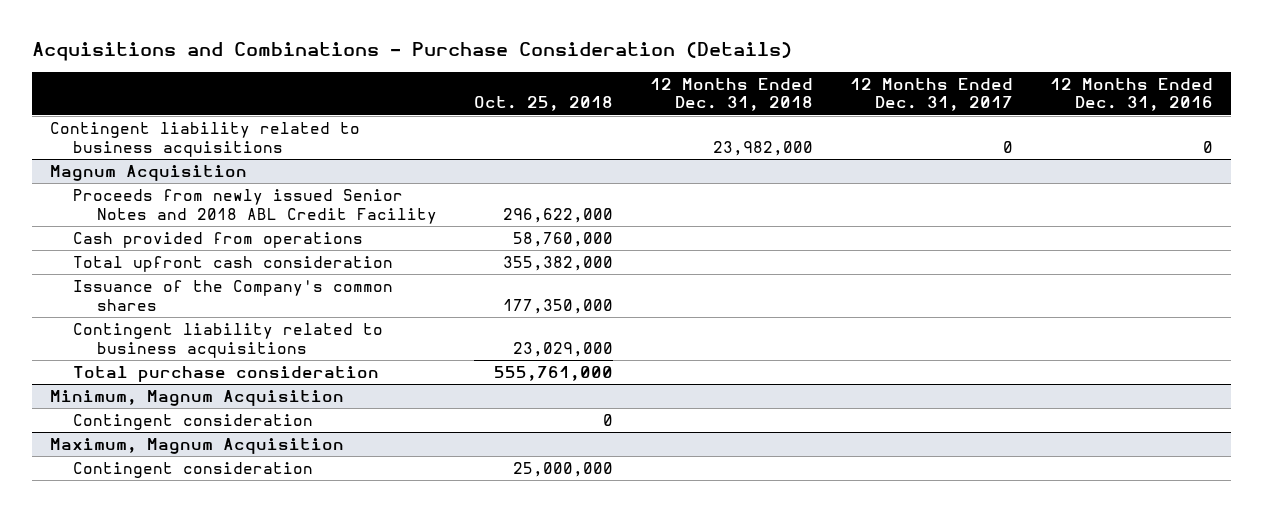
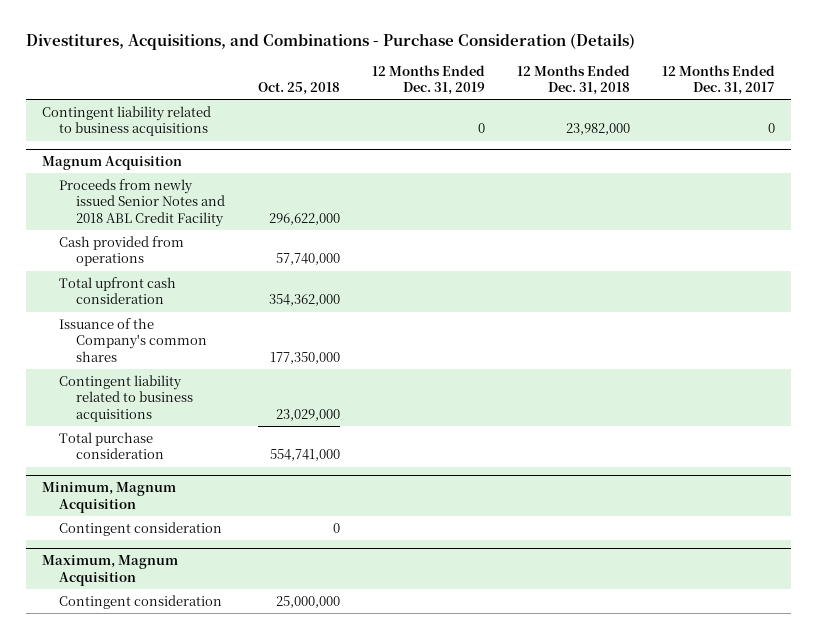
[31,42,792,62] Acquisitions and Combinations - Purchase Consideration (Details) -> [25,32,635,50] Divestitures, Acquisitions, and Combinations - Purchase Consideration (Details)
[1049,77,1213,112] 12 Months Ended Dec. 31, 2016 -> none
none -> [371,64,485,96] 12 Months Ended Dec. 31, 2019
[512,232,613,248] 58,760,000 -> [275,253,340,266] 57,740,000
[502,256,613,272] 355,382,000 -> [268,294,340,307] 354,362,000
[493,366,613,382] 555,761,000 -> [269,449,340,462] 554,741,000

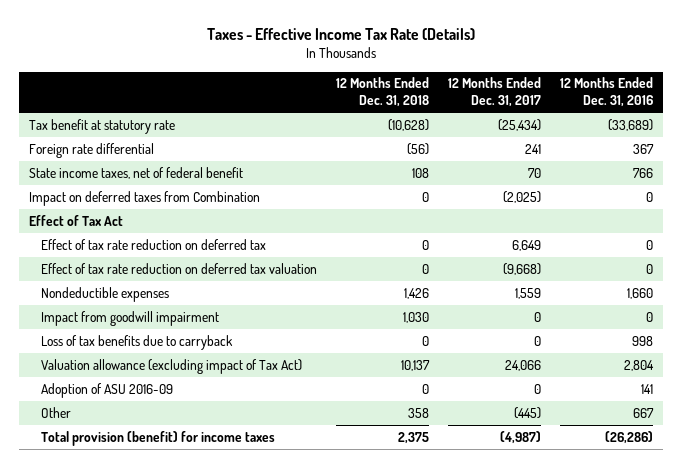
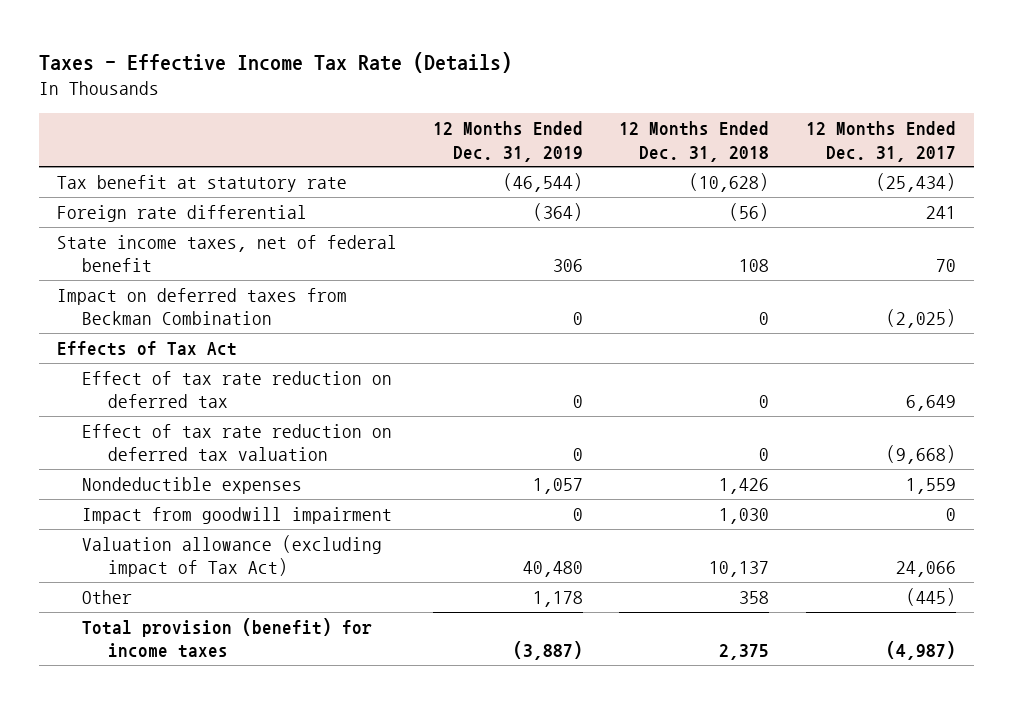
[559,77,653,108] 12 Months Ended Dec. 31, 2016 -> none
none -> [433,121,584,162] 12 Months Ended Dec. 31, 2019
[28,190,260,206] Impact on deferred taxes from Combination -> [57,288,348,326] Impact on deferred taxes from Beckman Combination
[28,214,123,226] Effect of Tax Act -> [57,341,238,357] Effects of Tax Act
[40,334,233,350] Loss of tax benefits due to carryback -> none
[40,382,173,398] Adoption of ASU 2016-09 -> none

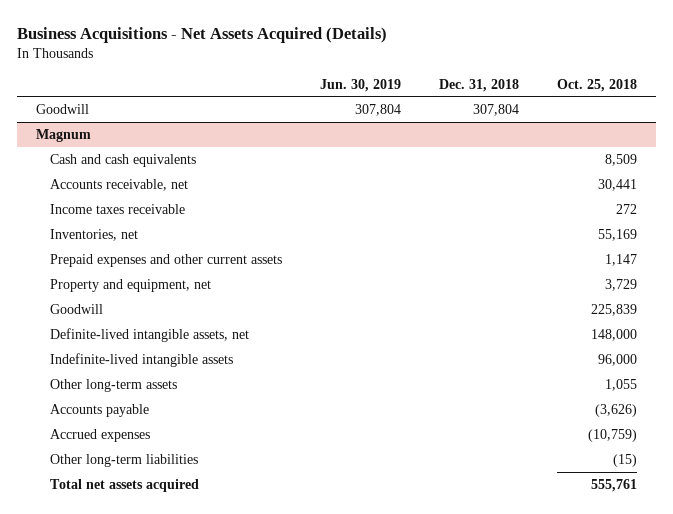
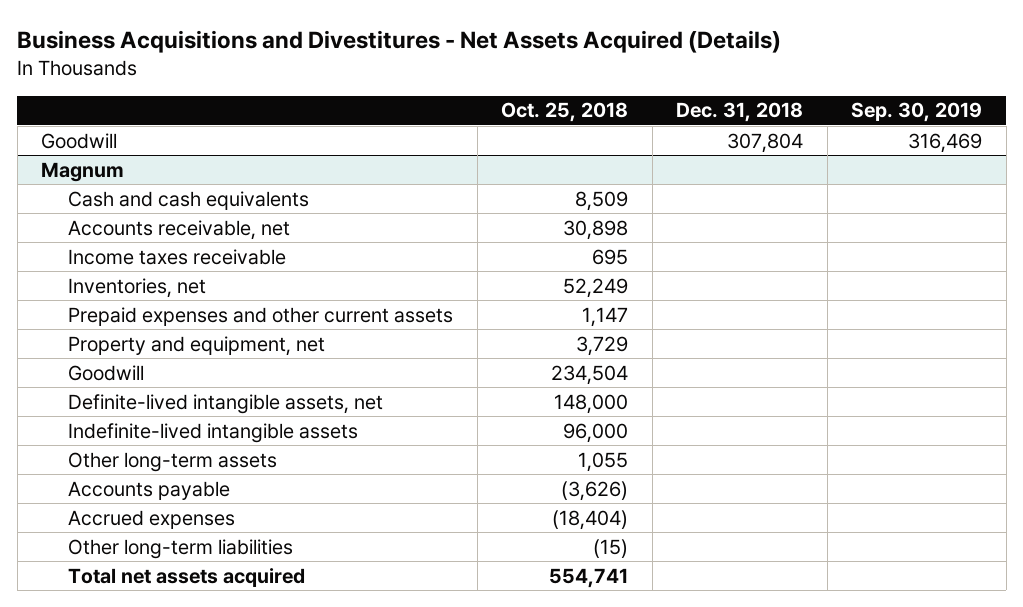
[16,26,387,43] Business Acquisitions - Net Assets Acquired (Details) -> [17,30,782,54] Business Acquisitions and Divestitures - Net Assets Acquired (Details)
[319,78,401,92] Jun. 30, 2019 -> none
none -> [851,102,983,123] Sep. 30, 2019
[598,178,638,191] 30,441 -> [563,219,629,240] 30,898
[616,203,638,214] 272 -> [592,248,629,265] 695
[598,228,638,241] 55,169 -> [563,277,629,298] 52,249
[591,303,638,316] 225,839 -> [551,364,629,385] 234,504
[588,428,638,442] (10,759) -> [552,509,629,530] (18,404)
[591,478,638,492] 555,761 -> [549,567,629,588] 554,741

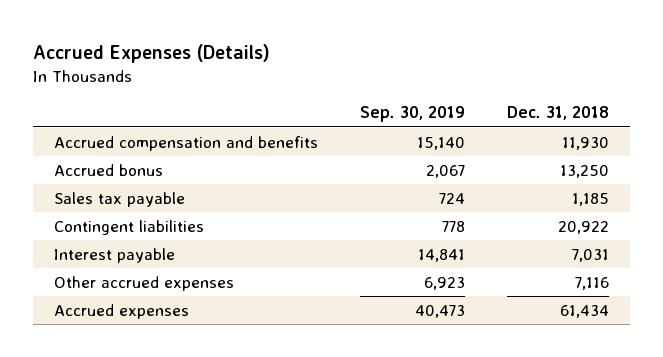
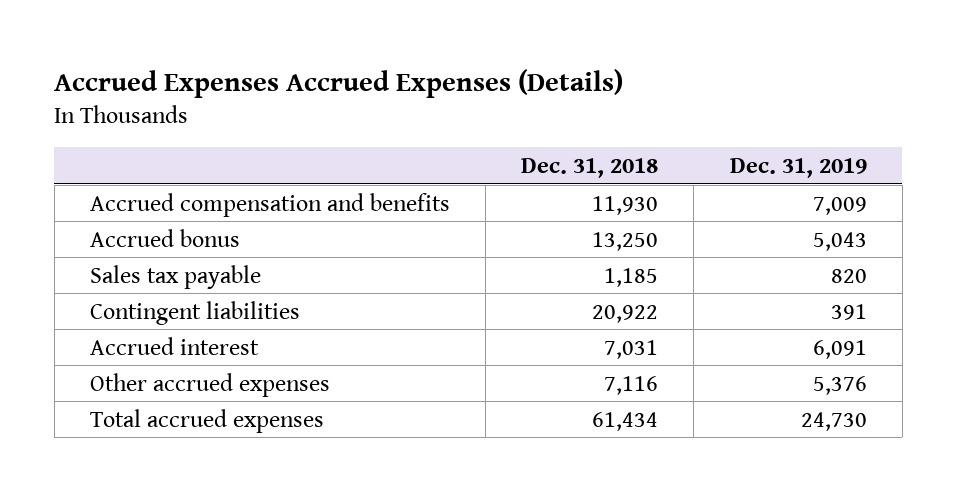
[32,43,270,63] Accrued Expenses (Details) -> [54,69,624,99] Accrued Expenses Accrued Expenses (Details)
[359,106,465,123] Sep. 30, 2019 -> none
none -> [729,157,867,178] Dec. 31, 2019
[53,247,175,263] Interest payable -> [90,336,260,355] Accrued interest
[53,303,189,319] Accrued expenses -> [90,408,325,433] Total accrued expenses

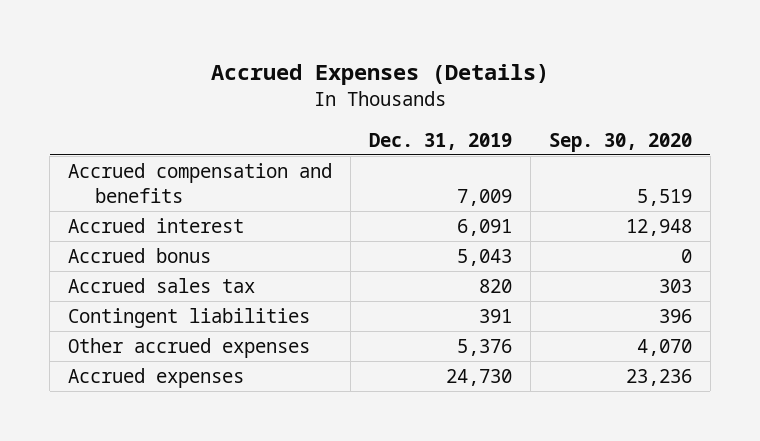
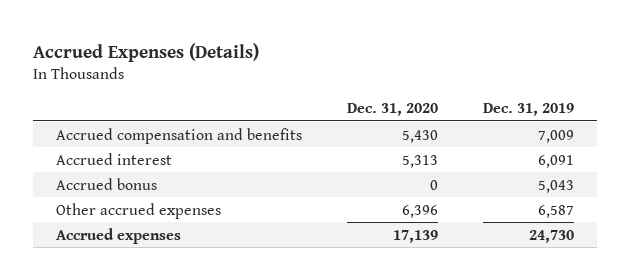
[548,132,692,152] Sep. 30, 2020 -> none
none -> [346,102,438,116] Dec. 31, 2020
[68,277,256,293] Accrued sales tax -> none
[68,307,311,328] Contingent liabilities -> none
[457,338,513,356] 5,376 -> [538,204,575,218] 6,587

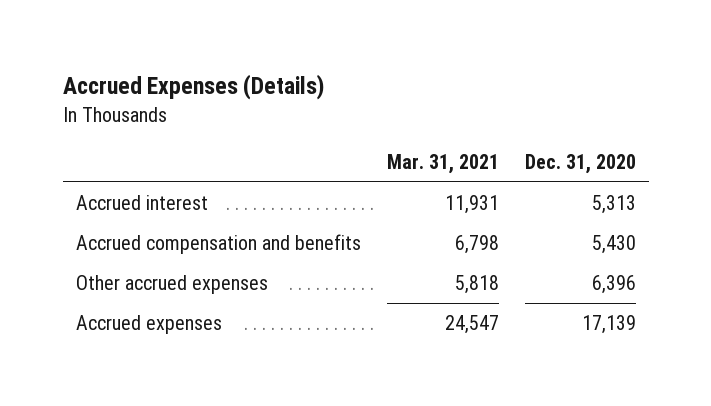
[483,102,575,116] Dec. 31, 2019 -> none
none -> [386,153,499,174] Mar. 31, 2021
[55,177,157,190] Accrued bonus -> none
[55,127,302,144] Accrued compensation and benefits -> [75,234,361,255] Accrued compensation and benefits

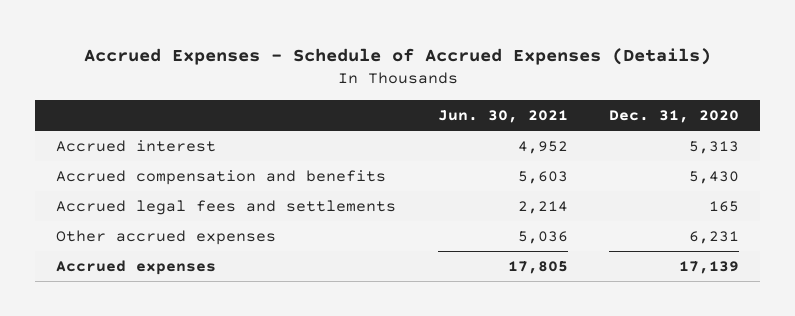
[62,74,324,101] Accrued Expenses (Details) -> [83,48,711,66] Accrued Expenses - Schedule of Accrued Expenses (Details)
[386,153,499,174] Mar. 31, 2021 -> none
none -> [437,109,568,123] Jun. 30, 2021
none -> [56,200,397,216] Accrued legal fees and settlements
[591,275,636,295] 6,396 -> [689,231,740,245] 6,231

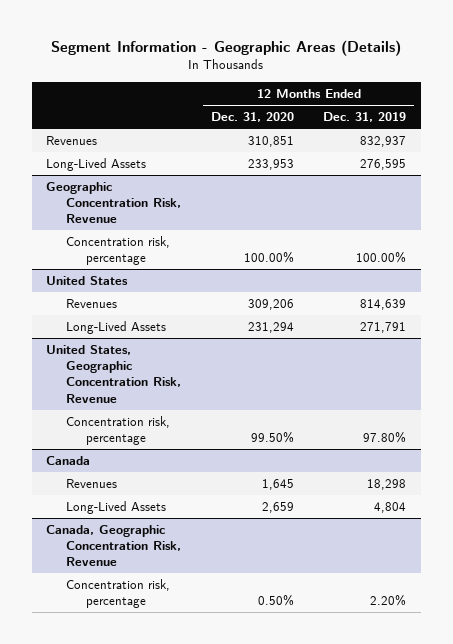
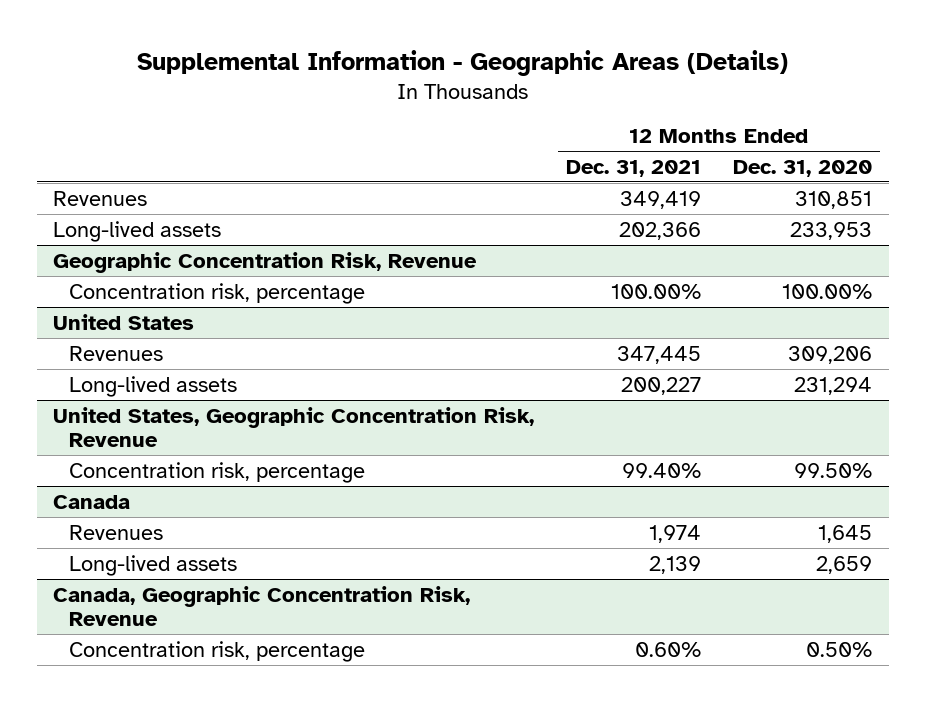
[51,39,402,56] Segment Information - Geographic Areas (Details) -> [136,50,788,77] Supplemental Information - Geographic Areas (Details)
[323,112,407,123] Dec. 31, 2019 -> none
none -> [566,159,702,177] Dec. 31, 2021
[46,158,147,172] Long-Lived Assets -> [52,220,221,242] Long-lived assets
[66,321,167,335] Long-Lived Assets -> [68,375,237,397] Long-lived assets
[66,501,167,515] Long-Lived Assets -> [68,554,237,576] Long-lived assets

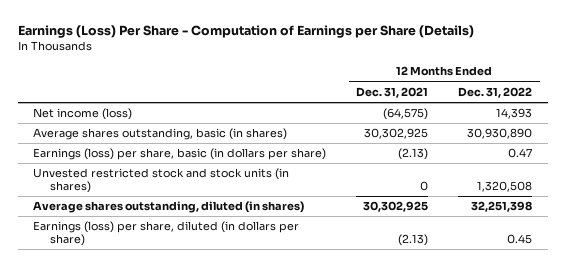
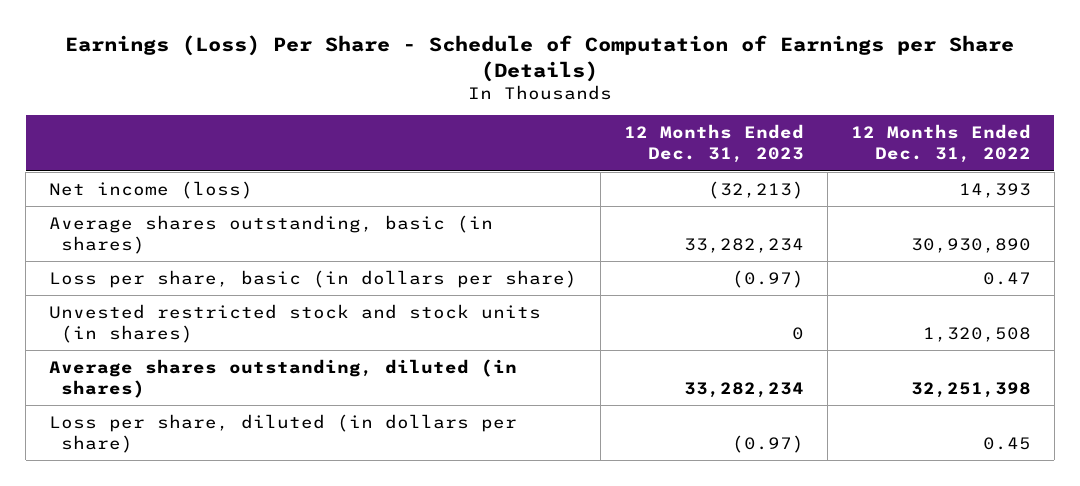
[17,25,474,39] Earnings (Loss) Per Share - Computation of Earnings per Share (Details) -> [64,35,1014,82] Earnings (Loss) Per Share - Schedule of Computation of Earnings per Share (Details)
[356,86,429,98] Dec. 31, 2021 -> none
none -> [623,124,804,164] 12 Months Ended Dec. 31, 2023
[33,148,327,161] Earnings (loss) per share, basic (in dollars per share) -> [49,269,578,288] Loss per share, basic (in dollars per share)
[33,221,300,247] Earnings (loss) per share, diluted (in dollars per share) -> [49,413,518,454] Loss per share, diluted (in dollars per share)

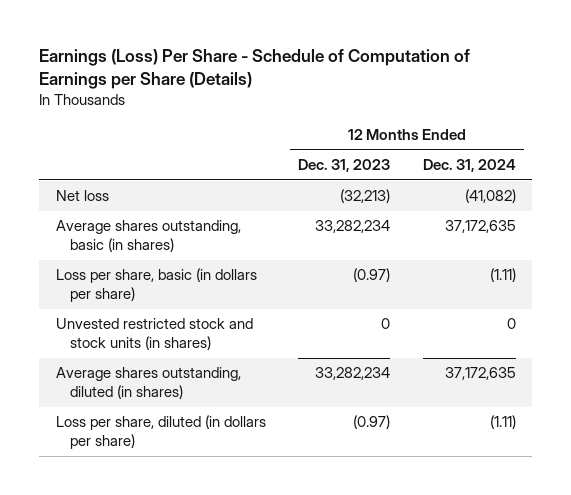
[850,124,1031,164] 12 Months Ended Dec. 31, 2022 -> none
none -> [422,159,516,173] Dec. 31, 2024
[49,180,254,199] Net income (loss) -> [55,190,109,202] Net loss

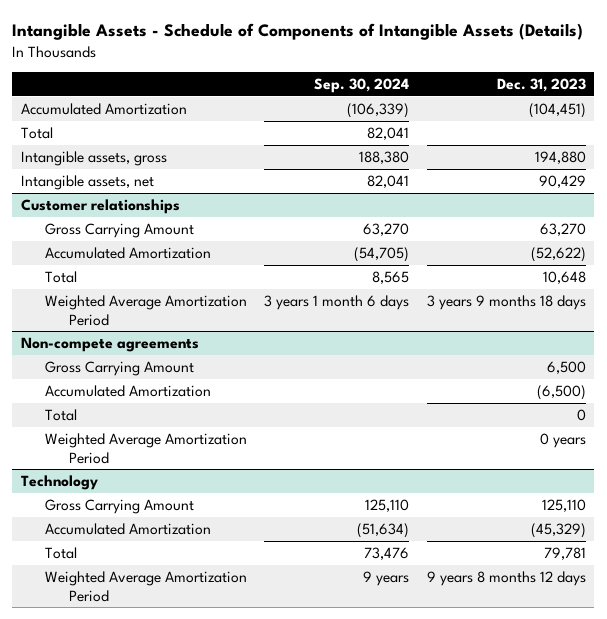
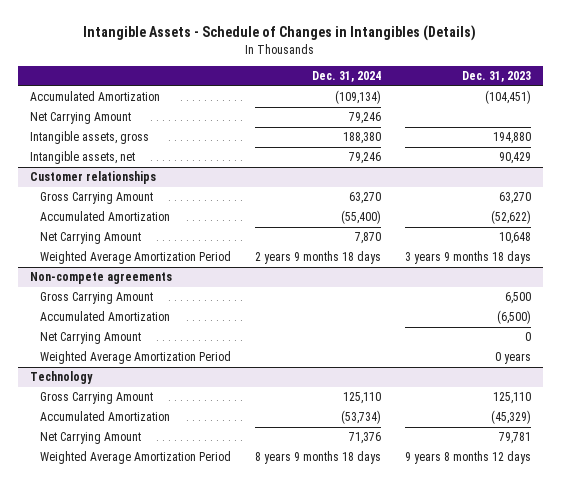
[12,23,584,41] Intangible Assets - Schedule of Components of Intangible Assets (Details) -> [83,25,477,42] Intangible Assets - Schedule of Changes in Intangibles (Details)
[314,77,410,93] Sep. 30, 2024 -> none
none -> [312,71,382,83] Dec. 31, 2024
[21,126,54,139] Total -> [30,112,132,125] Net Carrying Amount
[45,270,78,283] Total -> [40,232,142,245] Net Carrying Amount
[45,408,78,421] Total -> [40,332,142,345] Net Carrying Amount
[45,546,78,559] Total -> [40,432,142,445] Net Carrying Amount

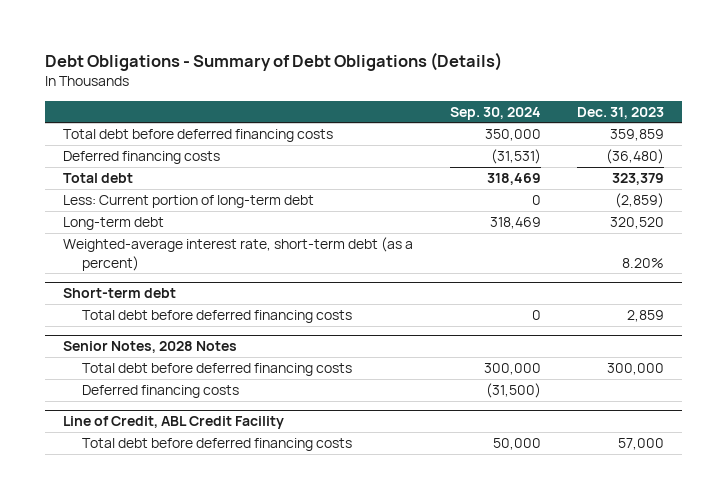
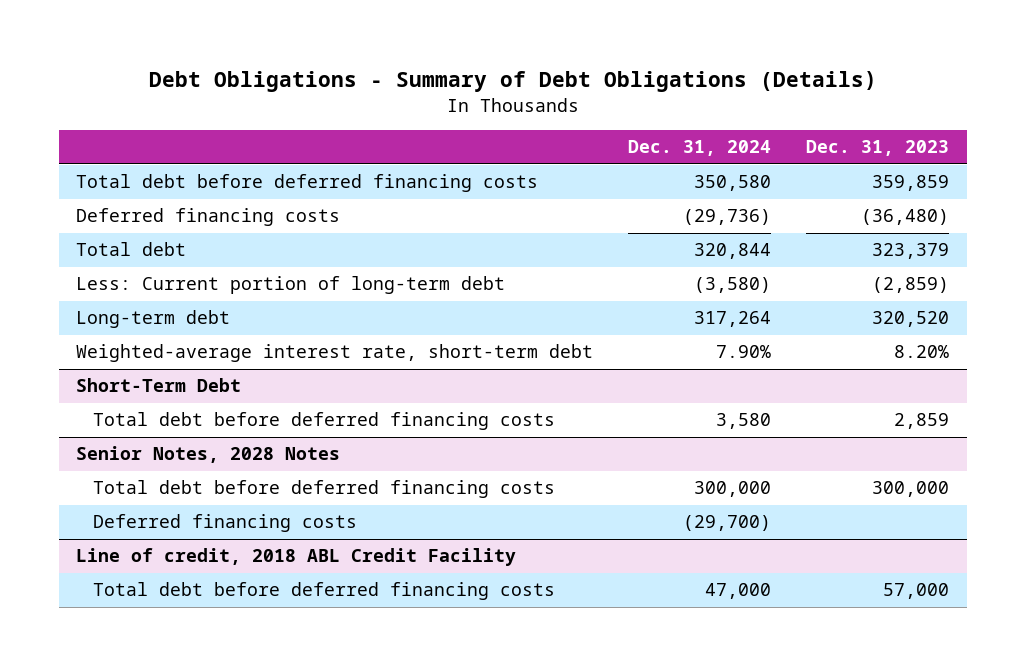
[449,106,541,120] Sep. 30, 2024 -> none
none -> [628,140,772,157] Dec. 31, 2024
[63,237,414,271] Weighted-average interest rate, short-term debt (as a percent) -> [76,344,594,363] Weighted-average interest rate, short-term debt
[63,288,177,299] Short-term debt -> [76,378,242,393] Short-Term Debt
[63,416,285,430] Line of Credit, ABL Credit Facility -> [76,548,517,567] Line of credit, 2018 ABL Credit Facility

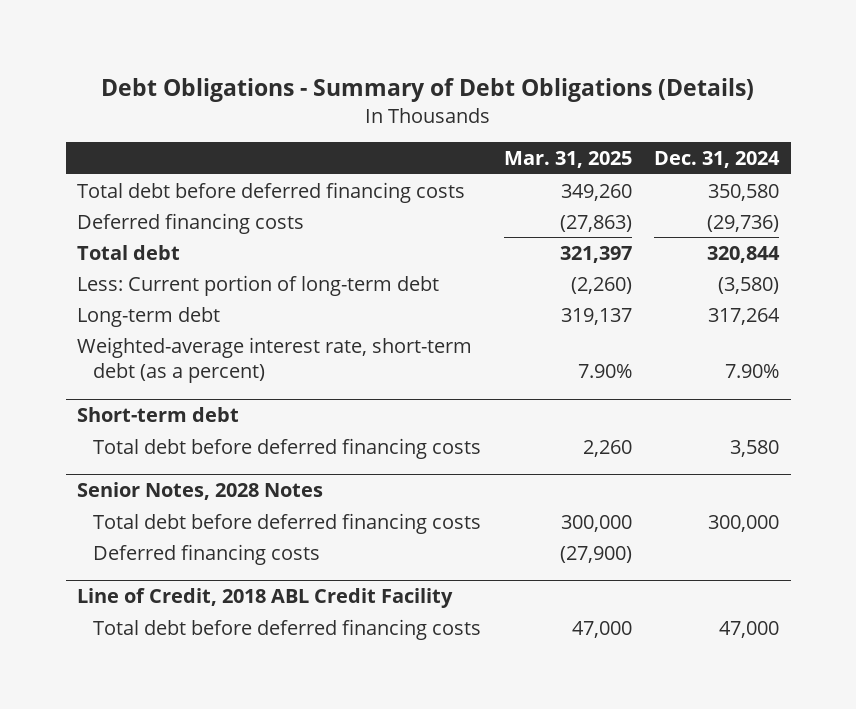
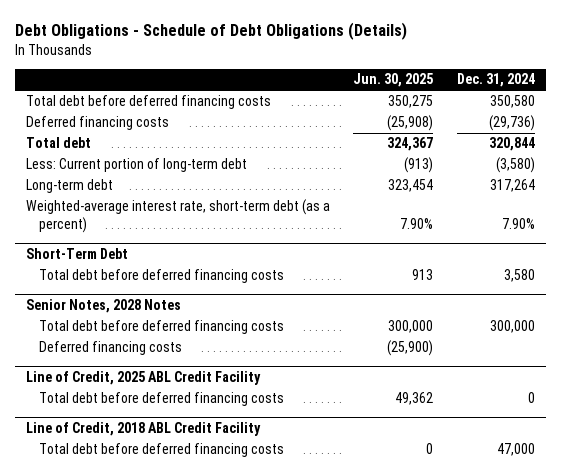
[101,78,755,103] Debt Obligations - Summary of Debt Obligations (Details) -> [14,22,407,41] Debt Obligations - Schedule of Debt Obligations (Details)
[503,150,632,168] Mar. 31, 2025 -> none
none -> [353,73,434,88] Jun. 30, 2025
[77,407,240,423] Short-term debt -> [26,248,129,260] Short-Term Debt
none -> [26,371,262,386] Line of Credit, 2025 ABL Credit Facility
none -> [38,392,284,407] Total debt before deferred financing costs

